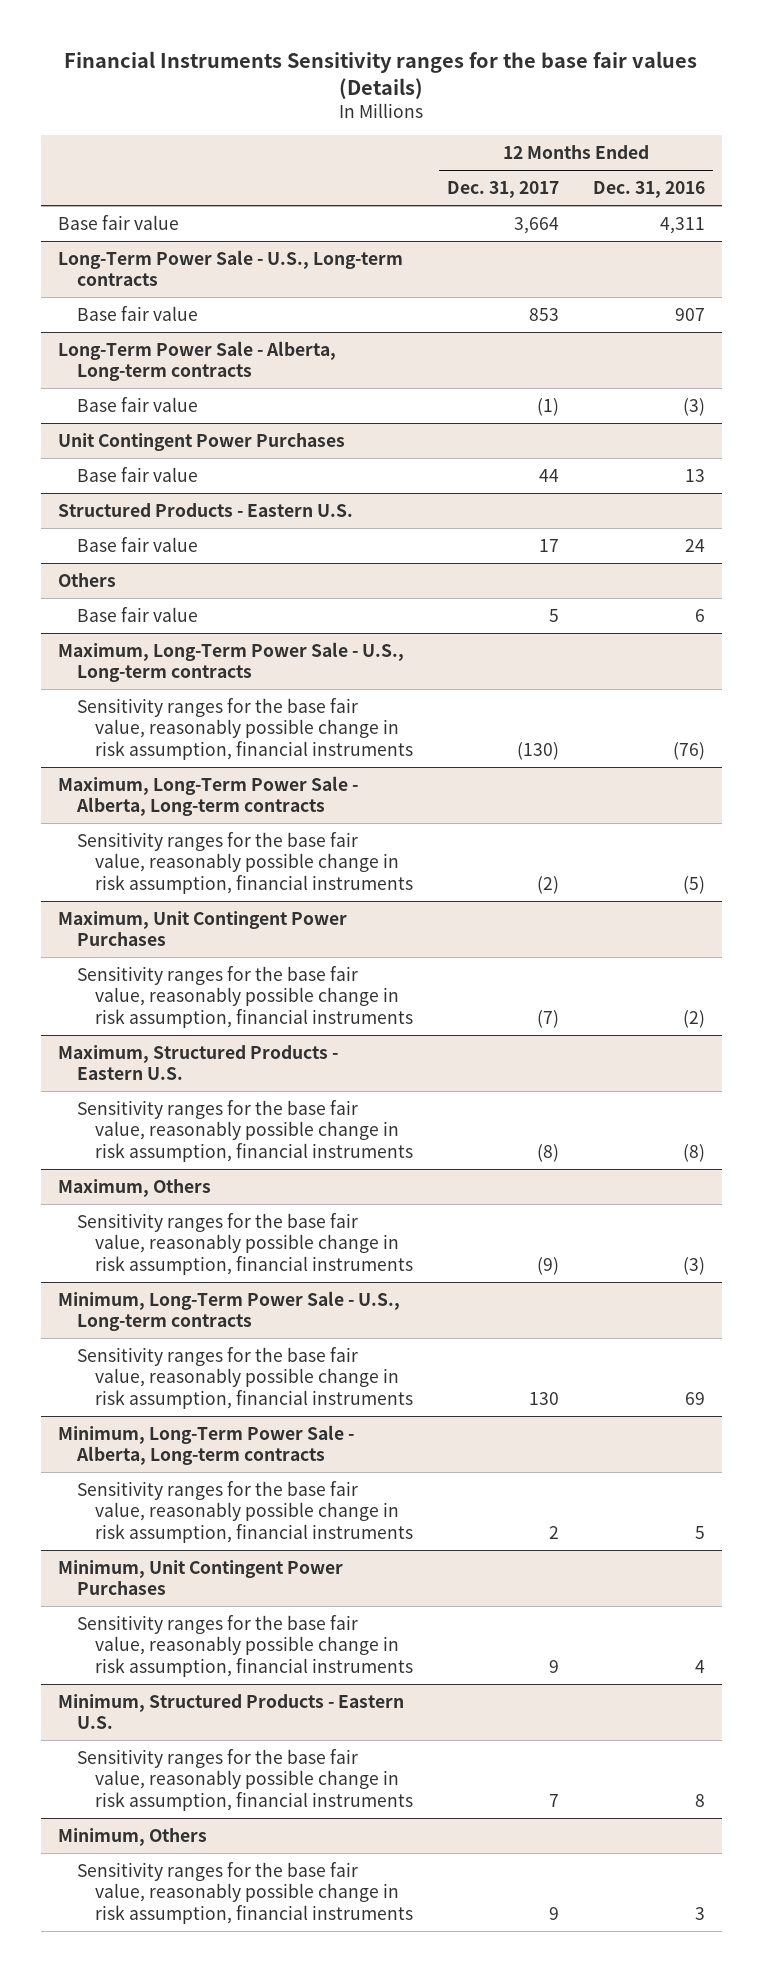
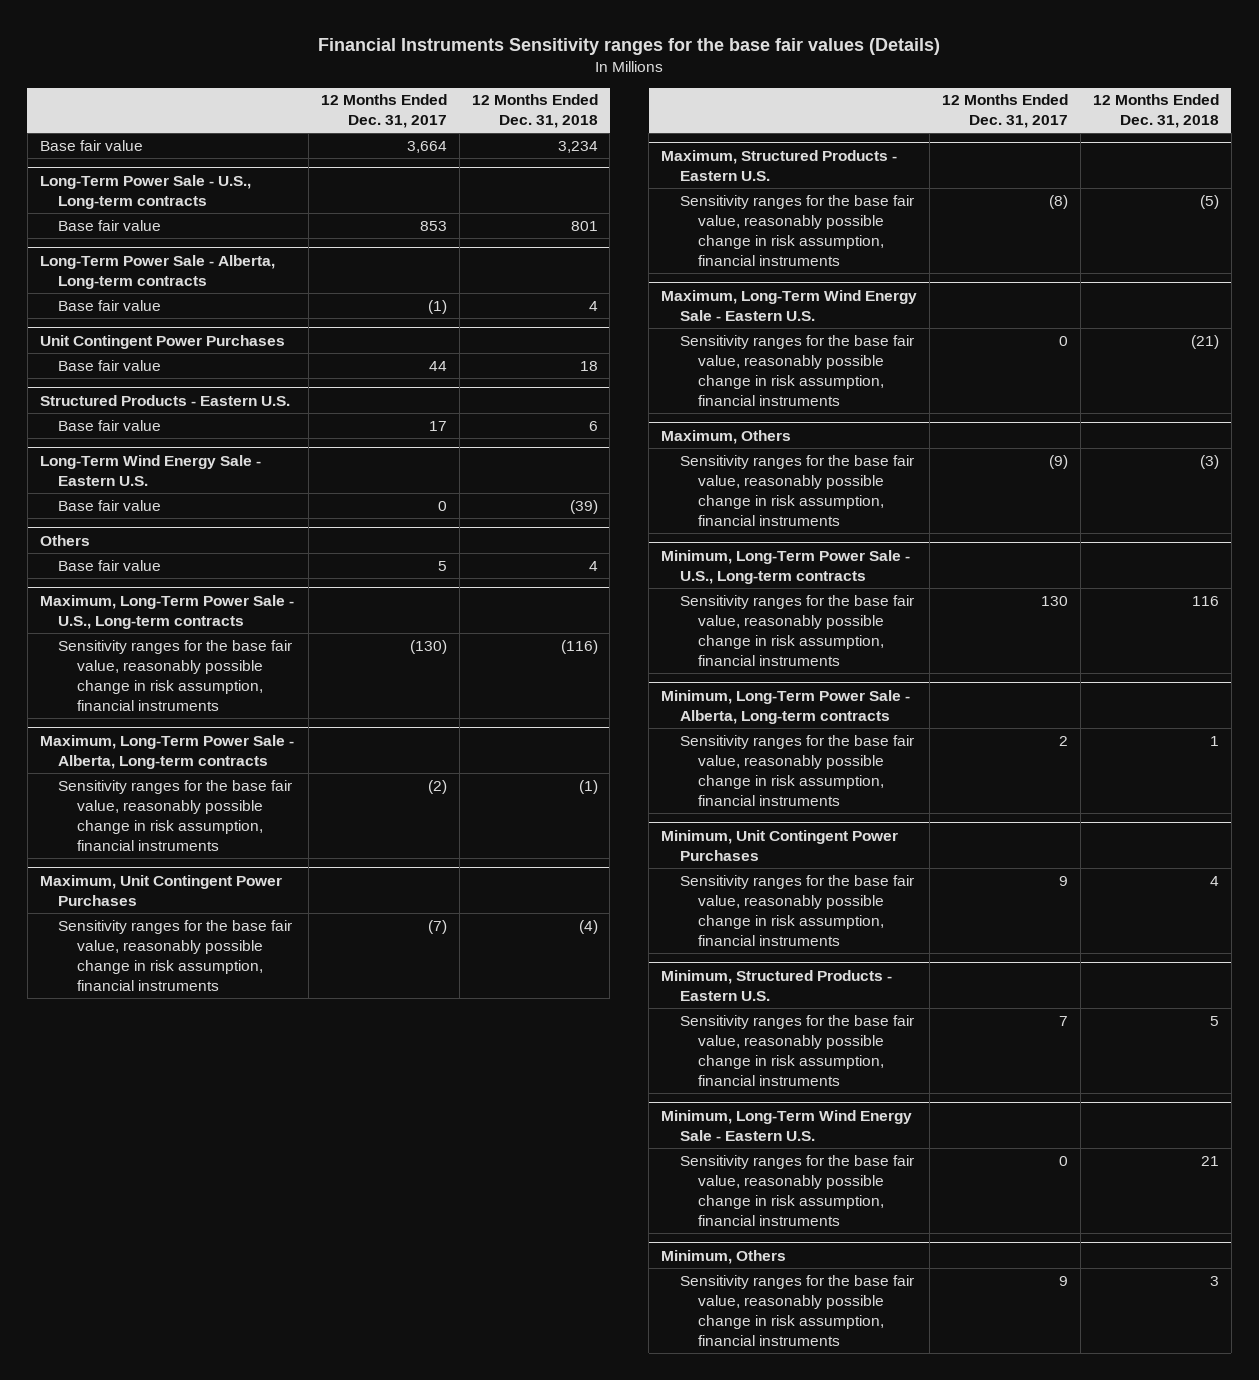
[592,180,705,198] Dec. 31, 2016 -> none
none -> [471,94,598,129] 12 Months Ended Dec. 31, 2018
none -> [39,454,261,486] Long-Term Wind Energy Sale - Eastern U.S.
none -> [58,499,162,511] Base fair value
none -> [661,289,918,321] Maximum, Long-Term Wind Energy Sale - Eastern U.S.
none -> [679,334,914,406] Sensitivity ranges for the base fair value, reasonably possible change in risk assumption, financial instruments
none -> [661,1109,913,1141] Minimum, Long-Term Wind Energy Sale - Eastern U.S.
none -> [679,1154,914,1226] Sensitivity ranges for the base fair value, reasonably possible change in risk assumption, financial instruments

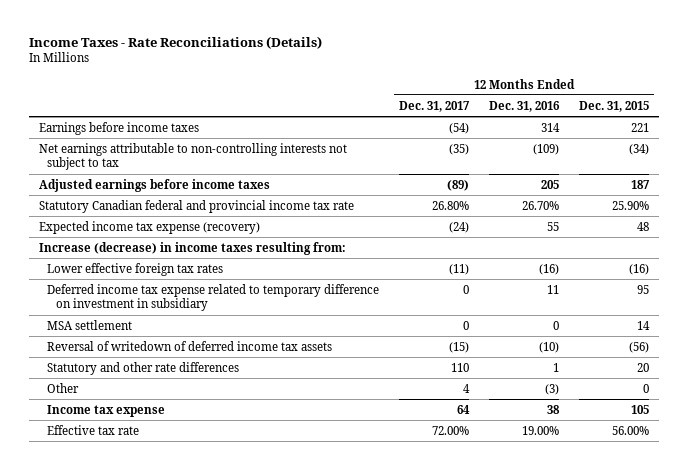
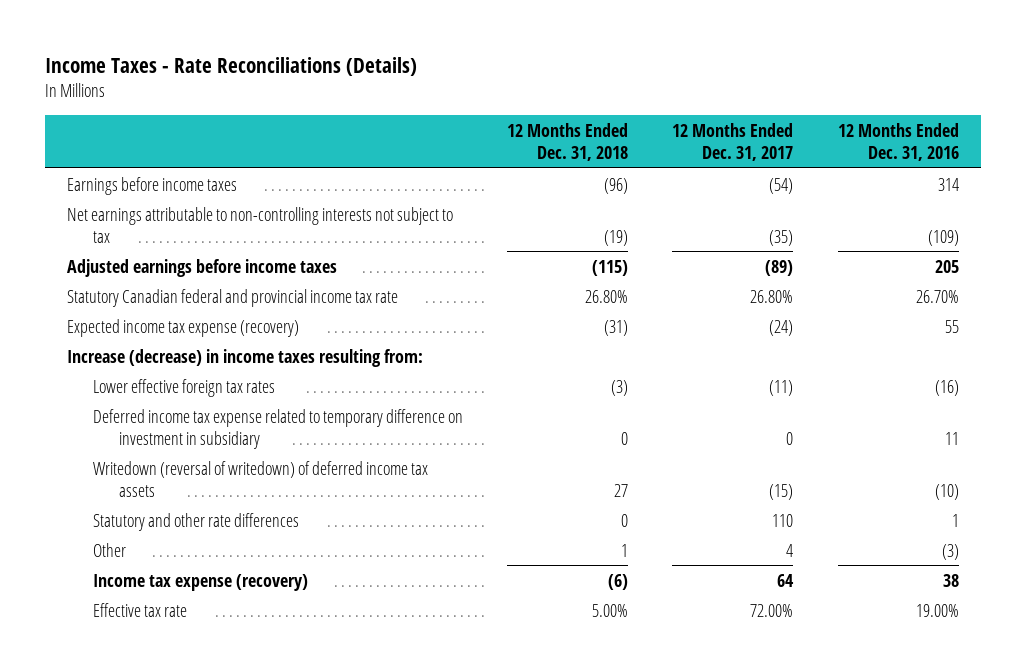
[579,100,650,112] Dec. 31, 2015 -> none
none -> [507,122,629,161] 12 Months Ended Dec. 31, 2018
[47,319,133,330] MSA settlement -> none
[47,340,333,351] Reversal of writedown of deferred income tax assets -> [92,460,428,497] Writedown (reversal of writedown) of deferred income tax assets
[47,404,166,417] Income tax expense -> [92,573,308,591] Income tax expense (recovery)

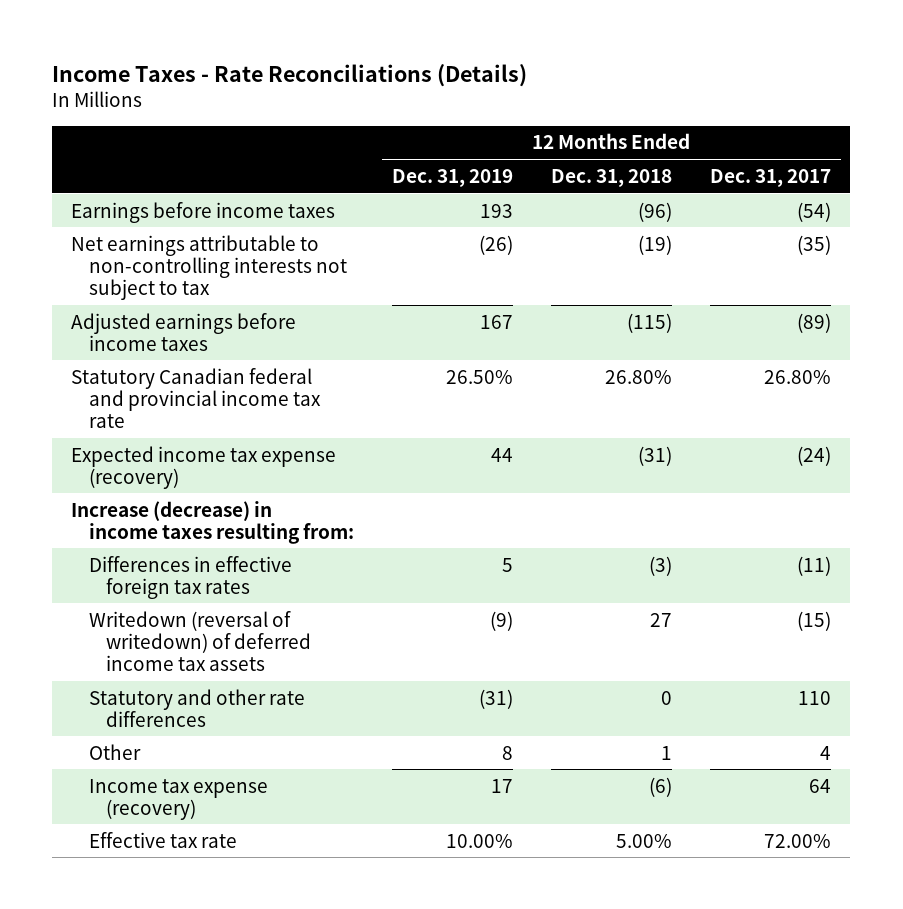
[837,122,959,161] 12 Months Ended Dec. 31, 2016 -> none
none -> [391,168,513,187] Dec. 31, 2019
[92,408,463,449] Deferred income tax expense related to temporary difference on investment in subsidiary -> none
[92,378,275,397] Lower effective foreign tax rates -> [88,555,292,599] Differences in effective foreign tax rates

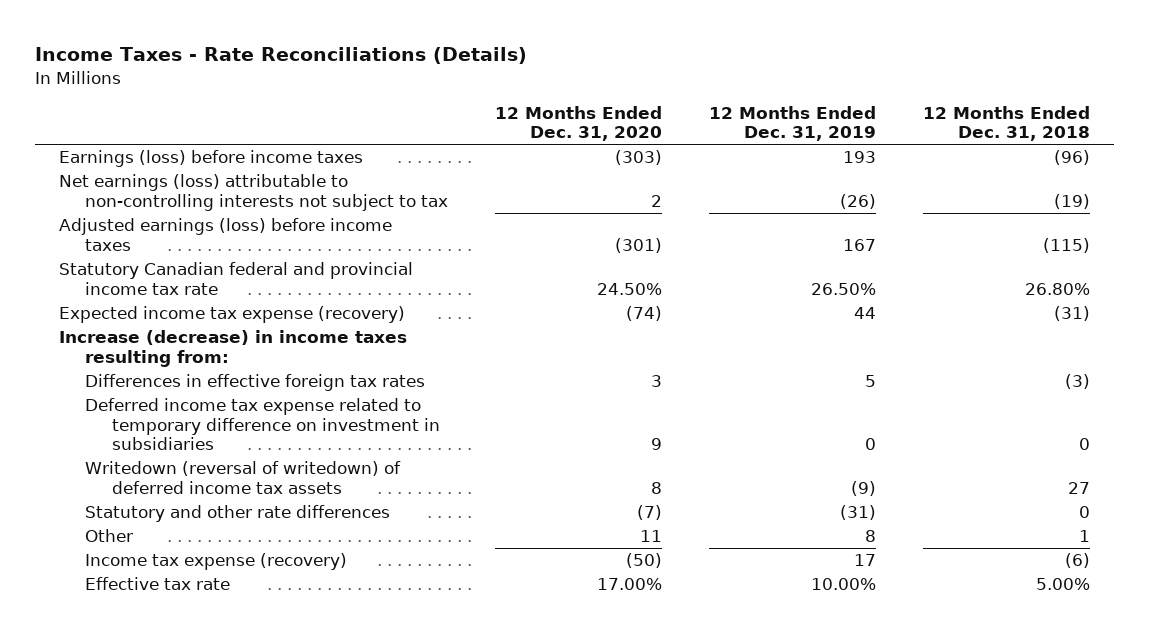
[710,168,832,187] Dec. 31, 2017 -> none
none -> [495,105,663,142] 12 Months Ended Dec. 31, 2020
[71,201,336,223] Earnings before income taxes -> [58,150,363,168] Earnings (loss) before income taxes
[71,234,347,300] Net earnings attributable to non-controlling interests not subject to tax -> [58,174,449,211] Net earnings (loss) attributable to non-controlling interests not subject to tax
[71,312,297,351] Adjusted earnings before income taxes -> [58,218,392,251] Adjusted earnings (loss) before income taxes
none -> [85,398,440,450] Deferred income tax expense related to temporary difference on investment in subsidiaries

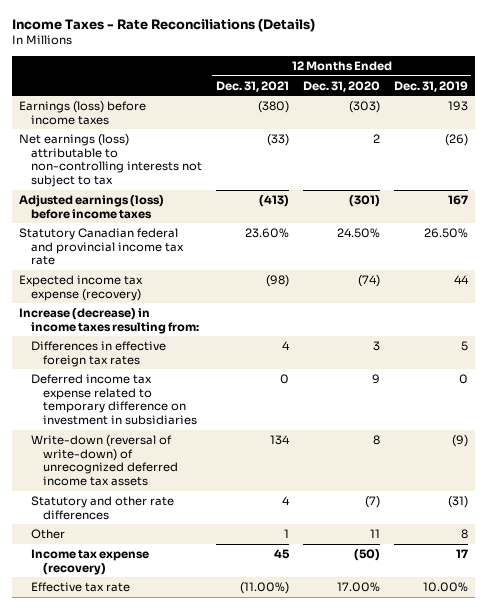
[923,105,1091,142] 12 Months Ended Dec. 31, 2018 -> none
none -> [215,80,289,92] Dec. 31, 2021
[85,461,402,494] Writedown (reversal of writedown) of deferred income tax assets -> [30,435,179,486] Write-down (reversal of write-down) of unrecognized deferred income tax assets

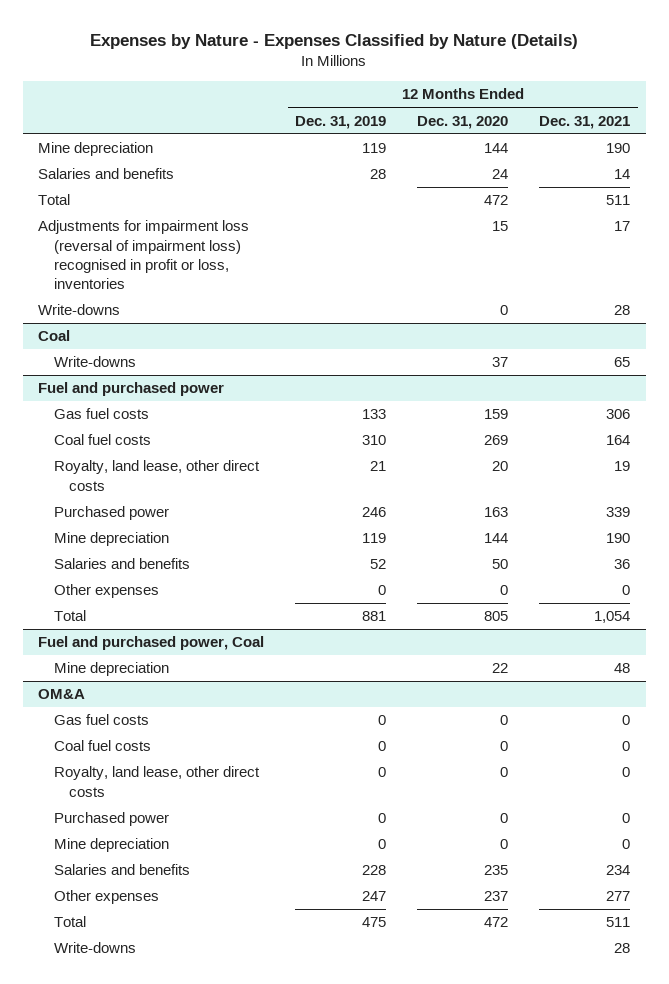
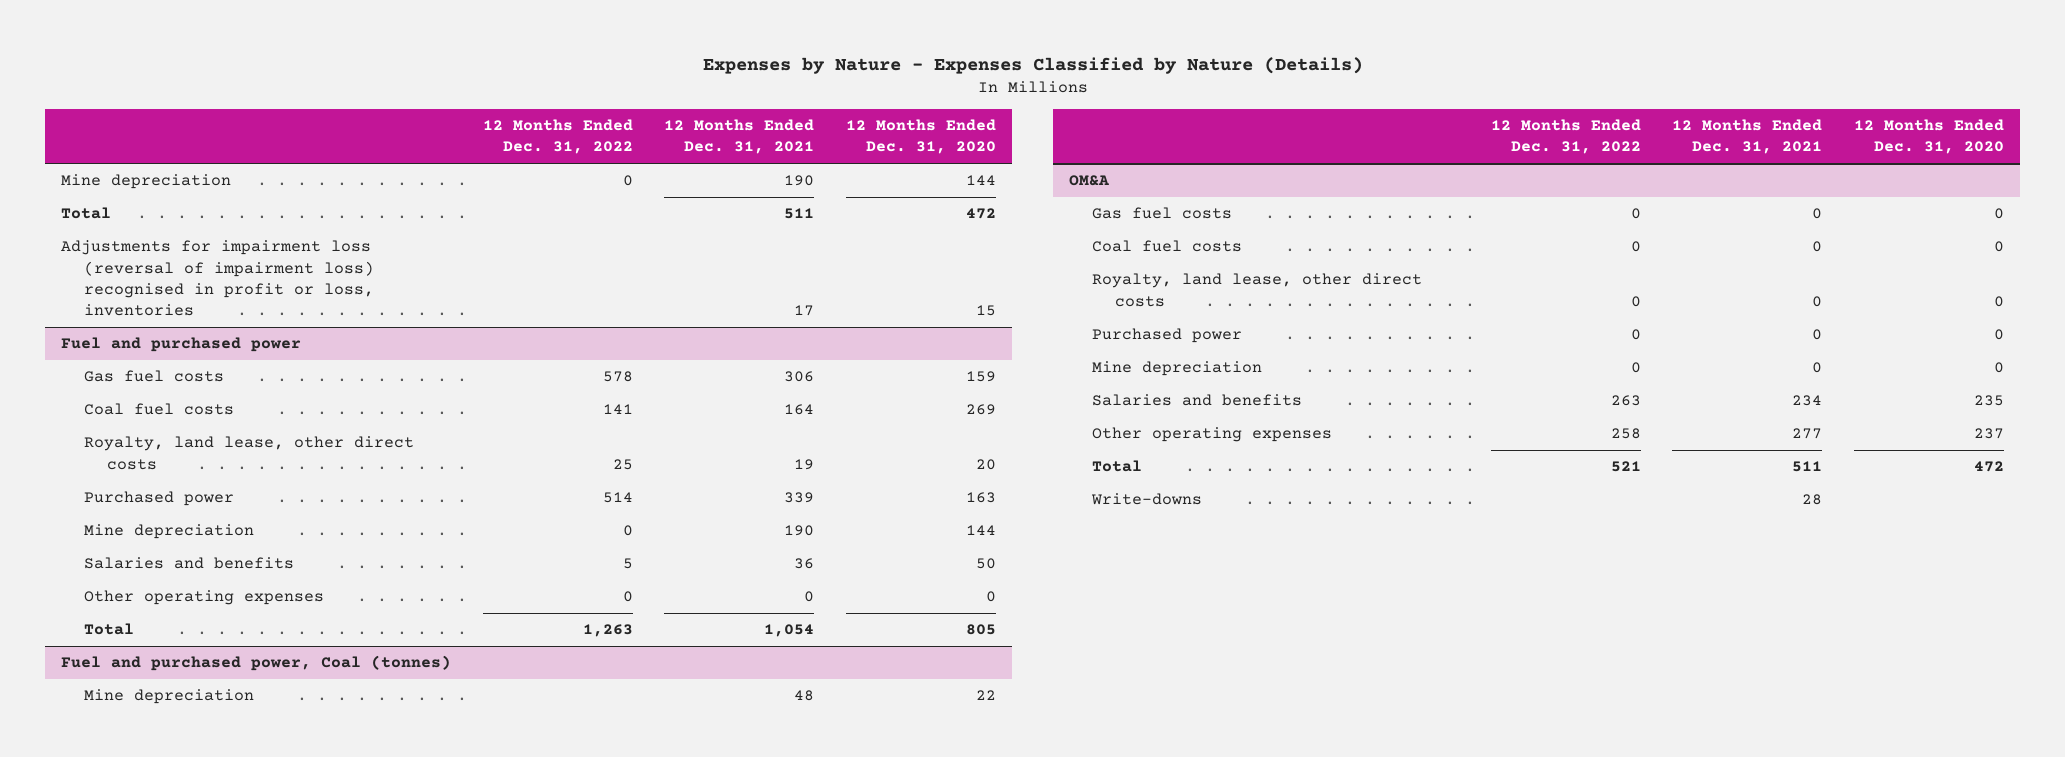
[295,115,387,129] Dec. 31, 2019 -> none
none -> [482,119,633,155] 12 Months Ended Dec. 31, 2022
[38,168,175,180] Salaries and benefits -> none
[38,304,121,316] Write-downs -> none
[38,330,71,342] Coal -> none
[53,356,136,368] Write-downs -> none
[53,584,159,599] Other expenses -> [83,590,324,606] Other operating expenses
[38,636,265,651] Fuel and purchased power, Coal -> [60,655,451,672] Fuel and purchased power, Coal (tonnes)
[53,890,159,905] Other expenses -> [1092,427,1333,443] Other operating expenses

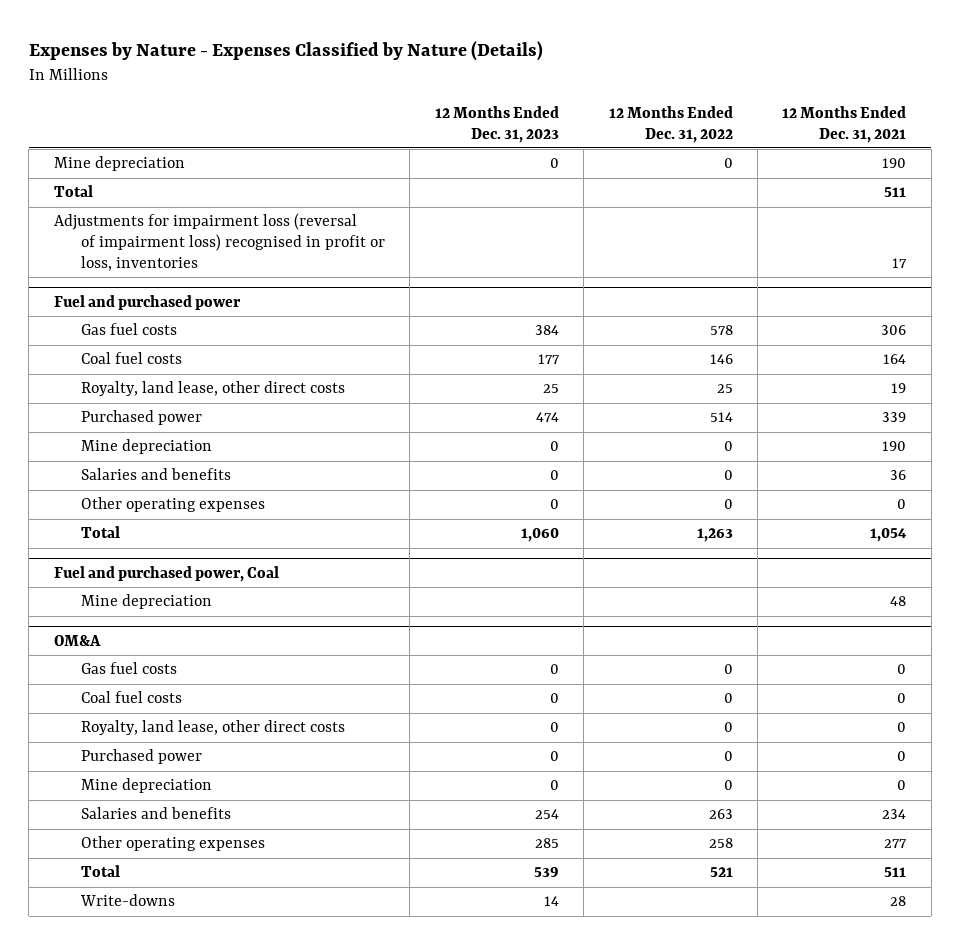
[846,119,997,155] 12 Months Ended Dec. 31, 2020 -> none
none -> [434,105,559,143] 12 Months Ended Dec. 31, 2023
[602,404,633,415] 141 -> [709,354,733,365] 146
[622,558,633,570] 5 -> [723,470,733,481] 0
[60,655,451,672] Fuel and purchased power, Coal (tonnes) -> [53,565,279,582] Fuel and purchased power, Coal

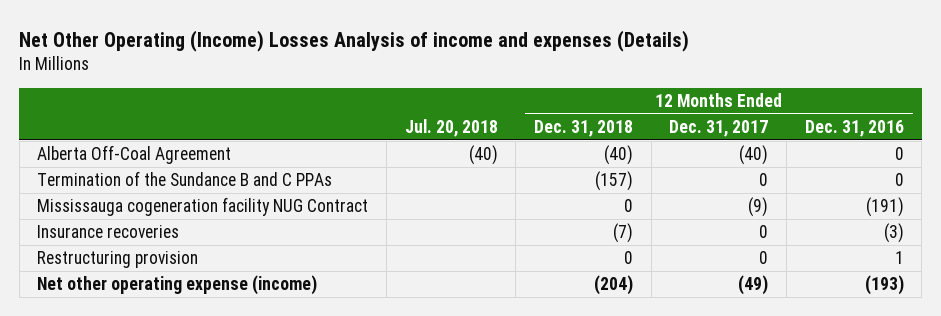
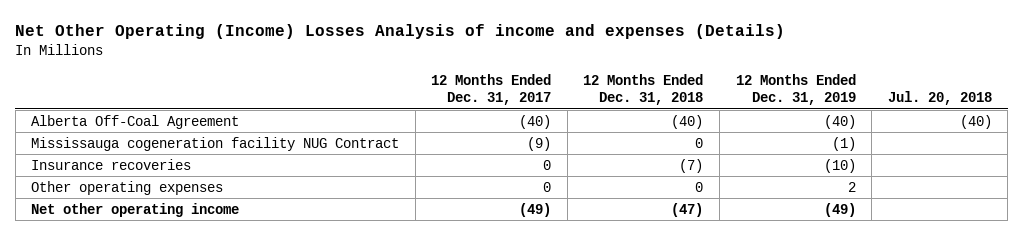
[804,119,904,137] Dec. 31, 2016 -> none
none -> [735,73,856,106] 12 Months Ended Dec. 31, 2019
[37,171,333,187] Termination of the Sundance B and C PPAs -> none
[37,251,199,269] Restructuring provision -> none
none -> [31,180,224,195] Other operating expenses
[37,275,318,296] Net other operating expense (income) -> [31,202,240,217] Net other operating income
[593,275,633,296] (204) -> [671,202,704,217] (47)

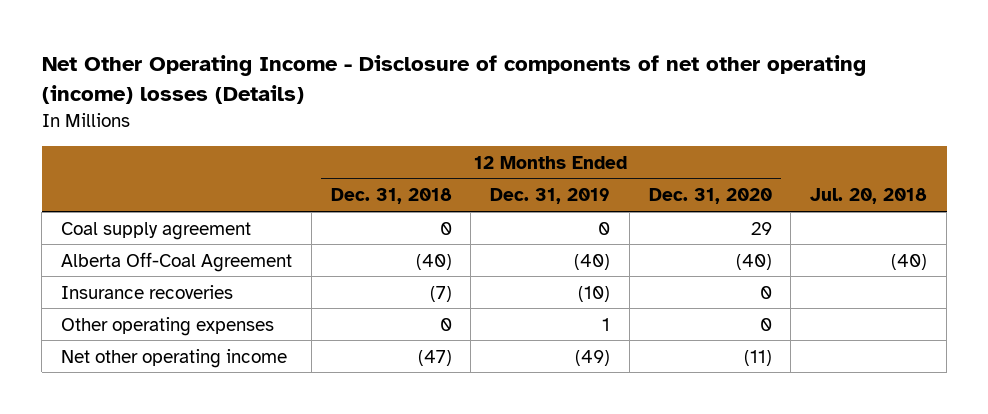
[15,24,786,40] Net Other Operating (Income) Losses Analysis of income and expenses (Details) -> [41,55,866,105] Net Other Operating Income - Disclosure of components of net other operating (income) losses (Details)
[431,73,552,106] 12 Months Ended Dec. 31, 2017 -> none
none -> [648,188,772,205] Dec. 31, 2020
none -> [60,221,251,240] Coal supply agreement
[31,136,400,151] Mississauga cogeneration facility NUG Contract -> none
[847,181,856,192] 2 -> [602,317,611,331] 1

